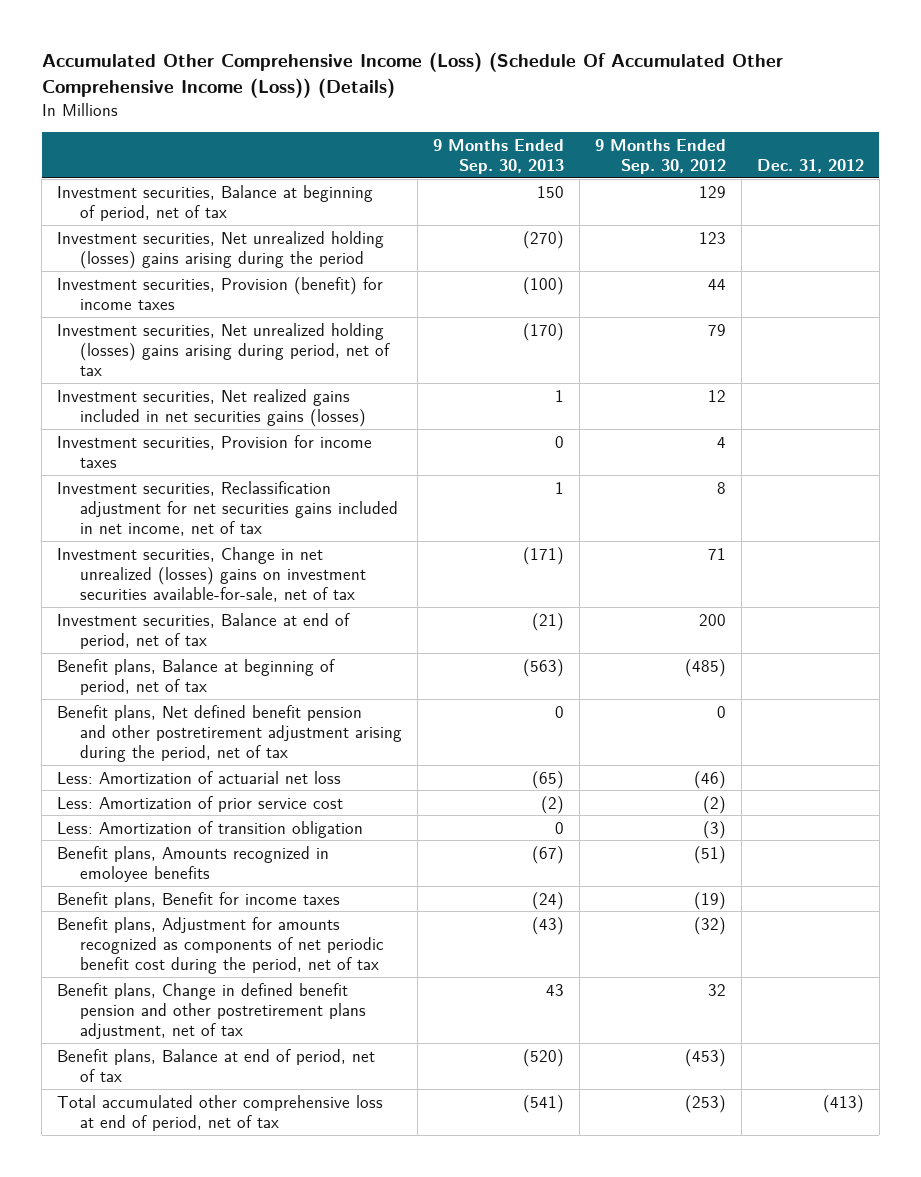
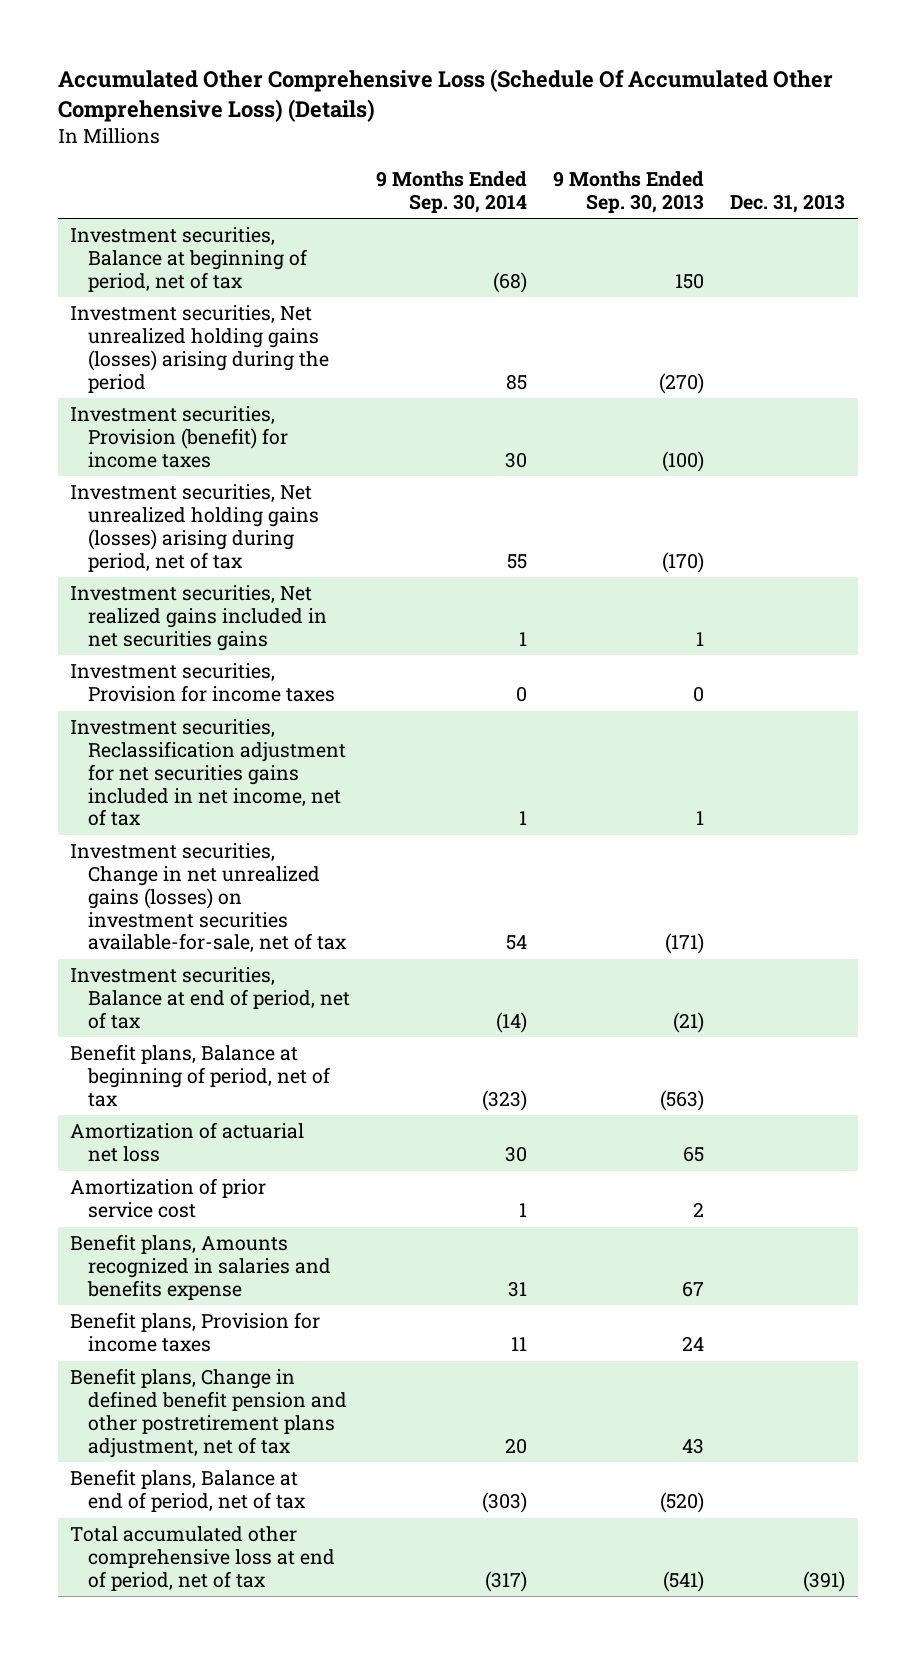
[41,52,783,99] Accumulated Other Comprehensive Income (Loss) (Schedule Of Accumulated Other Comprehensive Income (Loss)) (Details) -> [57,69,833,123] Accumulated Other Comprehensive Loss (Schedule Of Accumulated Other Comprehensive Loss) (Details)
[594,138,726,175] 9 Months Ended Sep. 30, 2012 -> none
[756,159,864,174] Dec. 31, 2012 -> none
none -> [376,170,528,213] 9 Months Ended Sep. 30, 2014
none -> [730,193,846,213] Dec. 31, 2013
[57,230,385,269] Investment securities, Net unrealized holding (losses) gains arising during the period -> [70,305,330,393] Investment securities, Net unrealized holding gains (losses) arising during the period
[57,322,391,377] Investment securities, Net unrealized holding (losses) gains arising during period, net of tax -> [70,484,320,572] Investment securities, Net unrealized holding gains (losses) arising during period, net of tax
[57,388,367,427] Investment securities, Net realized gains included in net securities gains (losses) -> [70,585,328,651] Investment securities, Net realized gains included in net securities gains
[57,546,367,603] Investment securities, Change in net unrealized (losses) gains on investment securities available-for-sale, net of tax -> [70,843,348,953] Investment securities, Change in net unrealized gains (losses) on investment securities available-for-sale, net of tax
[57,704,403,763] Benefit plans, Net defined benefit pension and other postretirement adjustment arising during the period, net of tax -> none
[57,820,364,838] Less: Amortization of transition obligation -> none
[57,916,385,975] Benefit plans, Adjustment for amounts recognized as components of net periodic benefit cost during the period, net of tax -> none
[57,770,342,784] Less: Amortization of actuarial net loss -> [70,1122,305,1163] Amortization of actuarial net loss
[532,770,565,789] (65) -> [683,1146,705,1163] 65
[57,795,344,812] Less: Amortization of prior service cost -> [70,1178,267,1219] Amortization of prior service cost
[541,795,565,814] (2) -> [693,1202,705,1218] 2
[57,845,330,882] Benefit plans, Amounts recognized in emoloyee benefits -> [70,1234,332,1300] Benefit plans, Amounts recognized in salaries and benefits expense
[532,845,565,864] (67) -> [682,1280,705,1297] 67
[57,891,341,908] Benefit plans, Benefit for income taxes -> [70,1312,321,1353] Benefit plans, Provision for income taxes
[532,891,565,910] (24) -> [682,1336,705,1352] 24

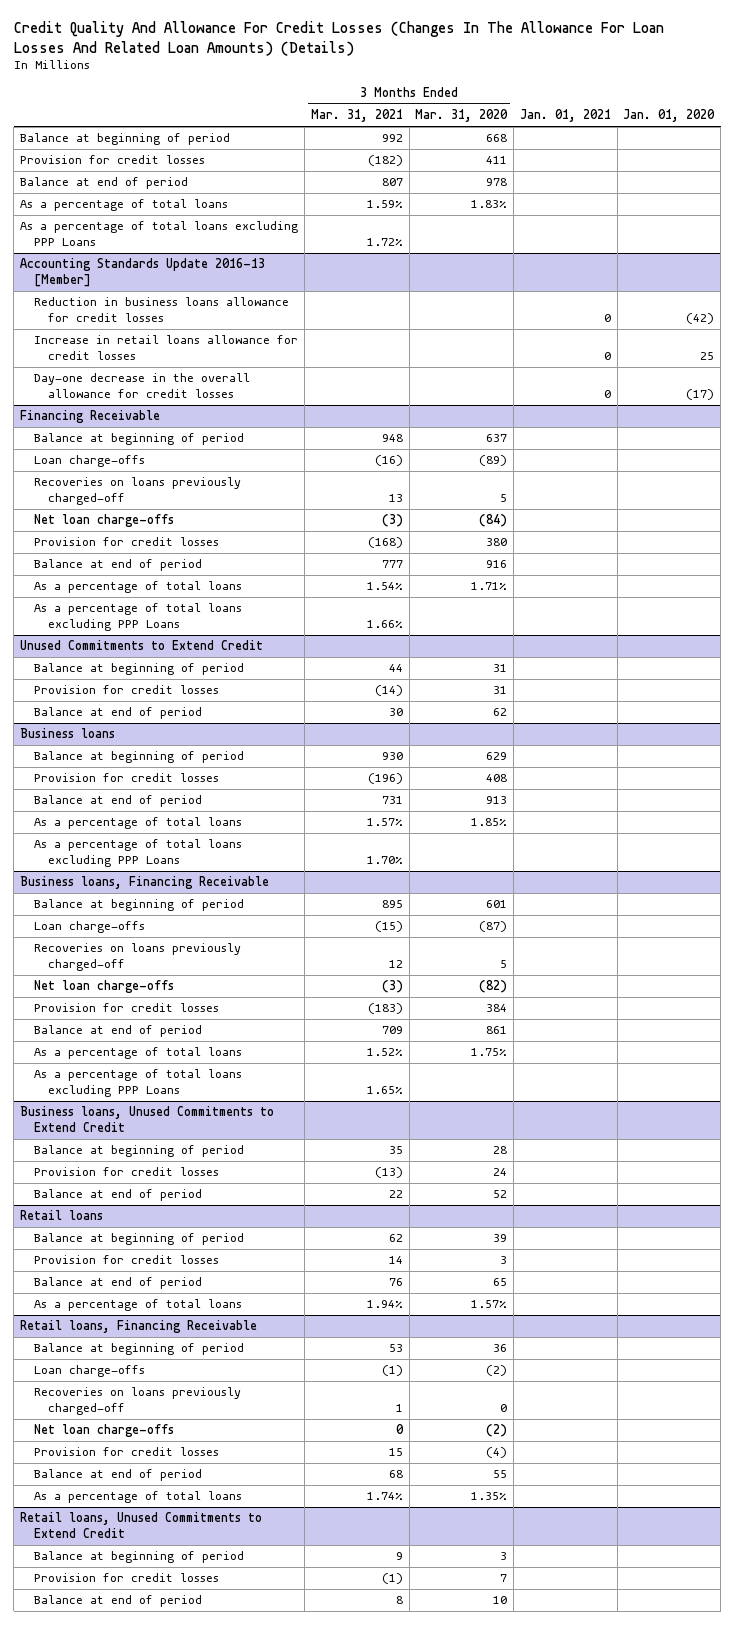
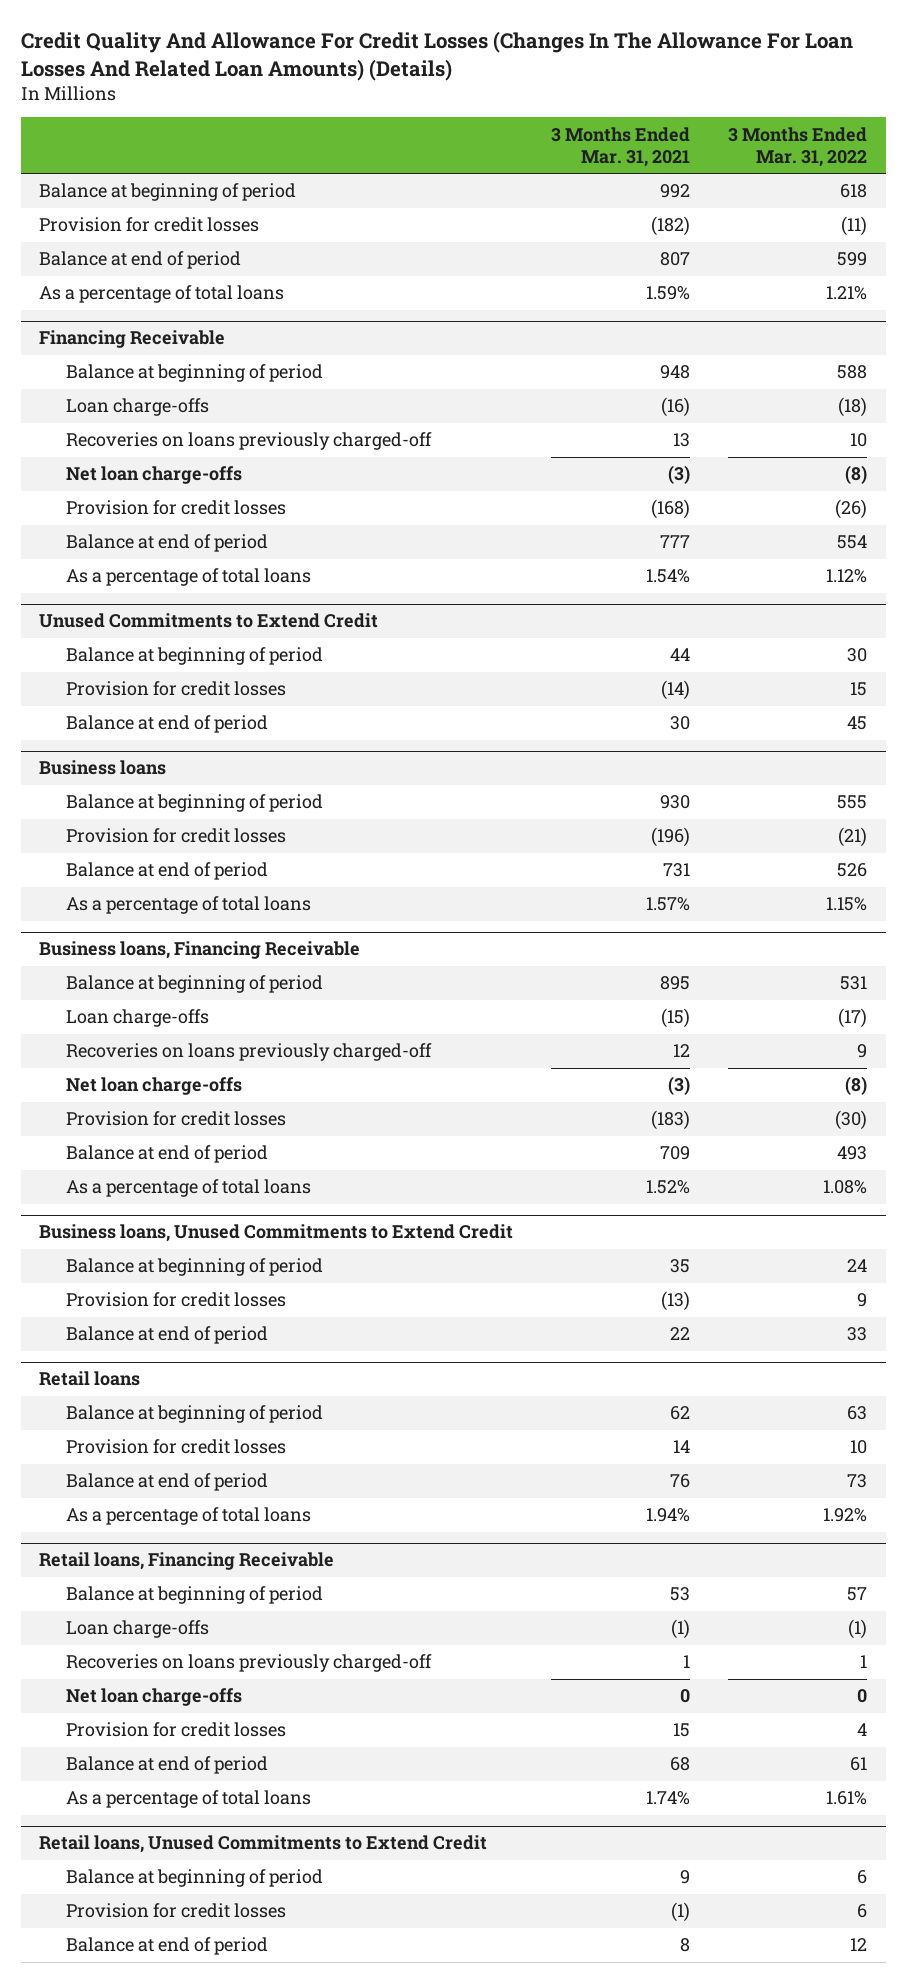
[415,109,509,123] Mar. 31, 2020 -> none
[519,109,611,123] Jan. 01, 2021 -> none
[623,109,716,123] Jan. 01, 2020 -> none
none -> [728,126,868,167] 3 Months Ended Mar. 31, 2022
[20,221,299,247] As a percentage of total loans excluding PPP Loans -> none
[20,258,266,288] Accounting Standards Update 2016-13 [Member] -> none
[34,297,290,323] Reduction in business loans allowance for credit losses -> none
[34,335,299,361] Increase in retail loans allowance for credit losses -> none
[34,373,251,399] Day-one decrease in the overall allowance for credit losses -> none
[34,603,243,632] As a percentage of total loans excluding PPP Loans -> none
[34,839,243,868] As a percentage of total loans excluding PPP Loans -> none
[34,1069,243,1098] As a percentage of total loans excluding PPP Loans -> none

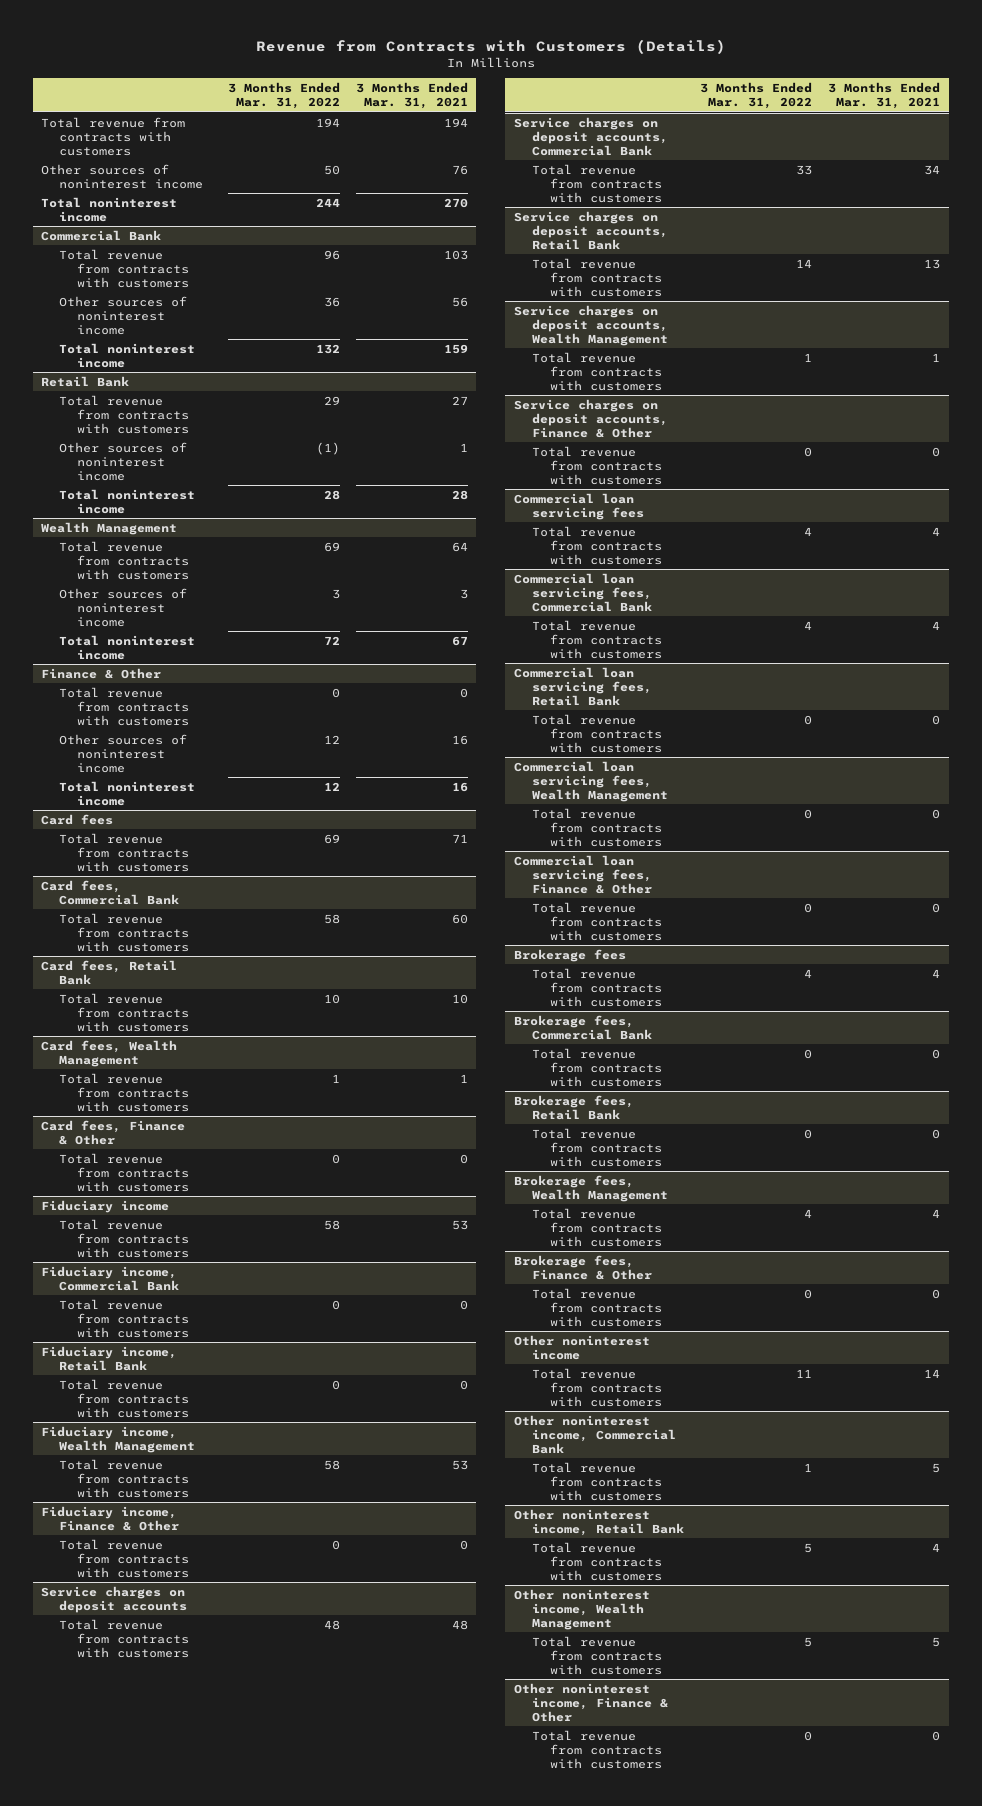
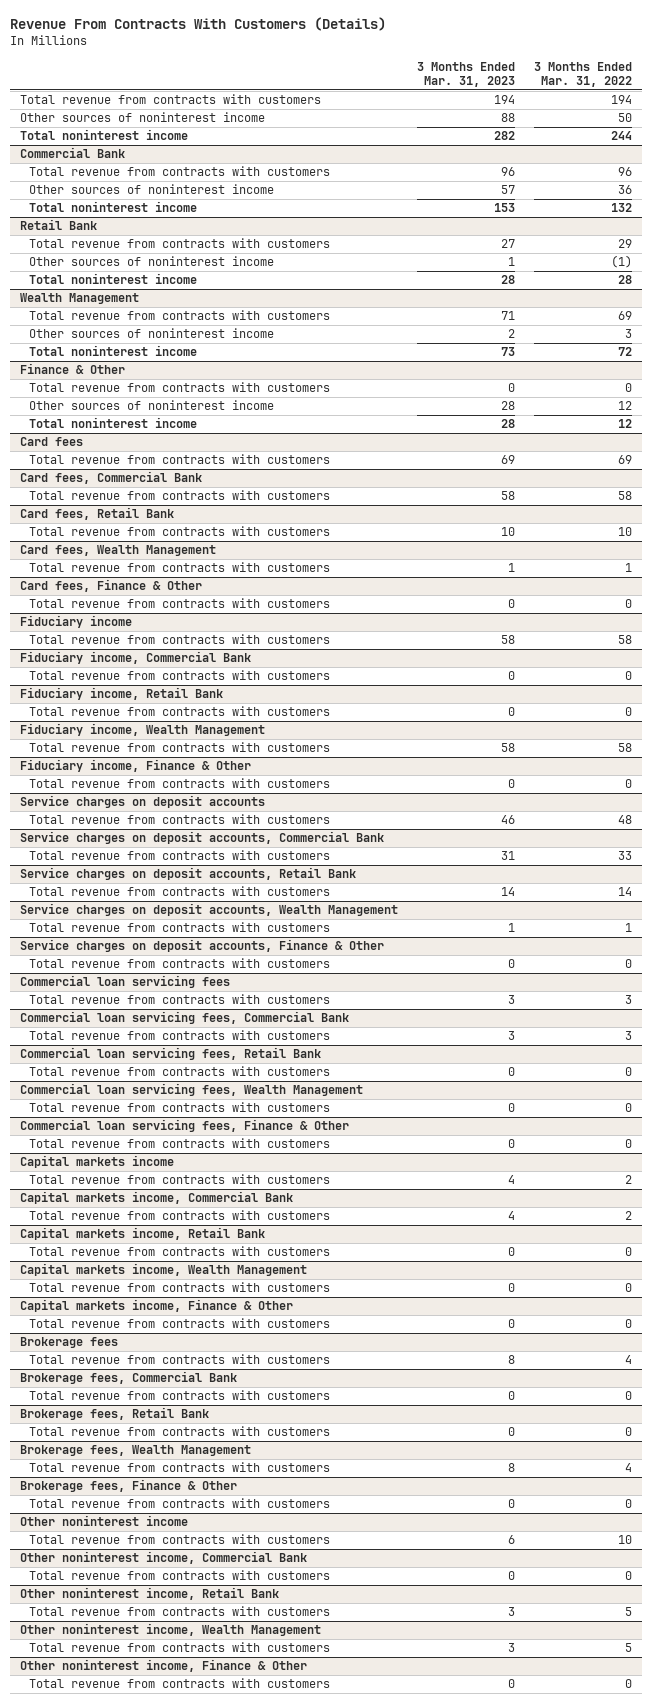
[255,39,726,55] Revenue from Contracts with Customers (Details) -> [10,17,387,32] Revenue From Contracts With Customers (Details)
[356,82,469,110] 3 Months Ended Mar. 31, 2021 -> none
none -> [416,61,515,88] 3 Months Ended Mar. 31, 2023
[804,526,813,536] 4 -> [625,995,633,1005] 3
[804,620,813,630] 4 -> [625,1031,633,1041] 3
none -> [19,1155,174,1169] Capital markets income
none -> [29,1174,331,1185] Total revenue from contracts with customers
none -> [19,1191,293,1205] Capital markets income, Commercial Bank
none -> [29,1210,331,1221] Total revenue from contracts with customers
none -> [19,1227,265,1241] Capital markets income, Retail Bank
none -> [29,1246,331,1257] Total revenue from contracts with customers
none -> [19,1263,307,1277] Capital markets income, Wealth Management
none -> [29,1282,331,1293] Total revenue from contracts with customers
none -> [19,1299,293,1313] Capital markets income, Finance & Other
none -> [29,1318,331,1329] Total revenue from contracts with customers
[796,1368,813,1378] 11 -> [618,1535,633,1545] 10
[804,1462,813,1472] 1 -> [625,1571,633,1581] 0

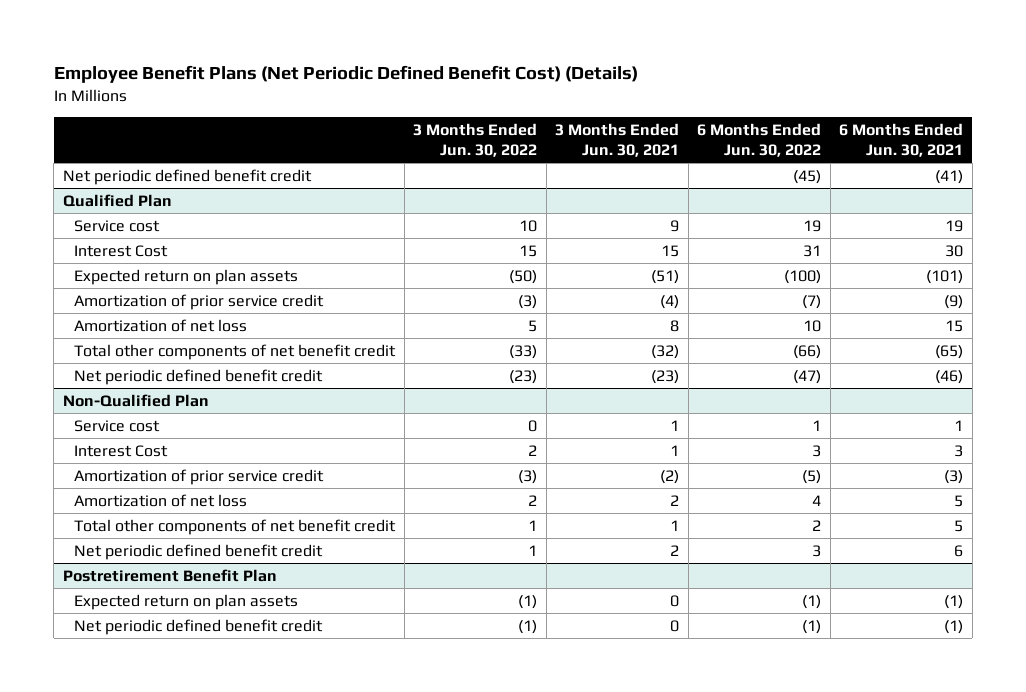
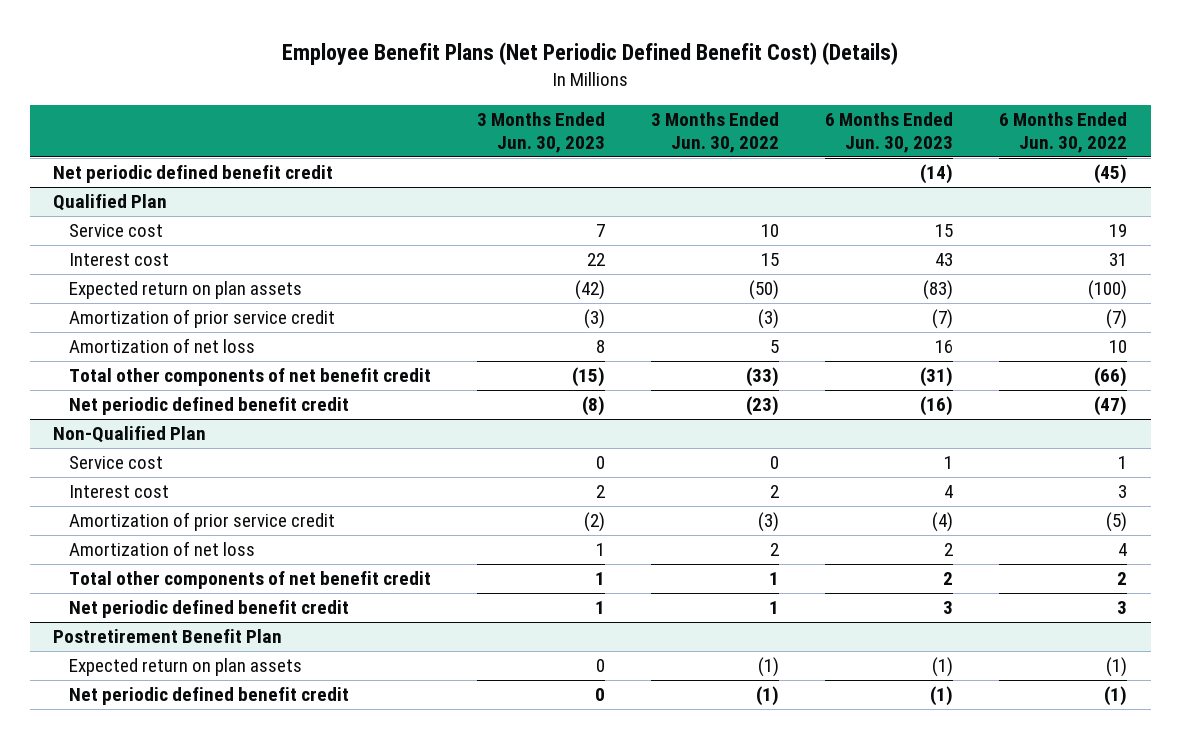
[555,122,680,157] 3 Months Ended Jun. 30, 2021 -> none
[839,122,964,157] 6 Months Ended Jun. 30, 2021 -> none
none -> [476,112,605,153] 3 Months Ended Jun. 30, 2023
none -> [825,112,954,153] 6 Months Ended Jun. 30, 2023
[74,244,169,257] Interest Cost -> [68,253,169,267] Interest cost
[74,444,169,457] Interest Cost -> [68,485,169,499] Interest cost

